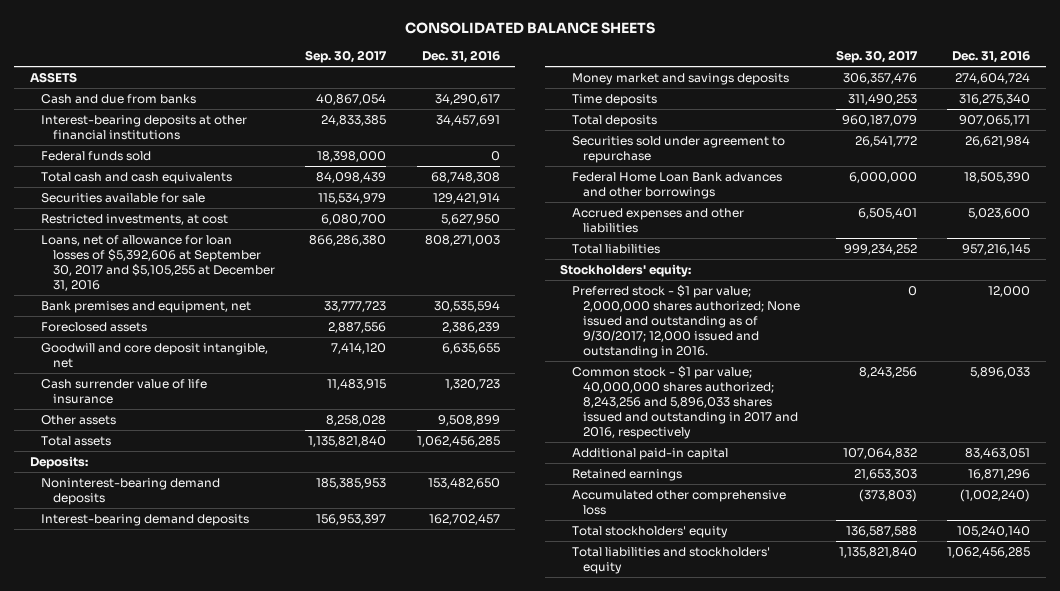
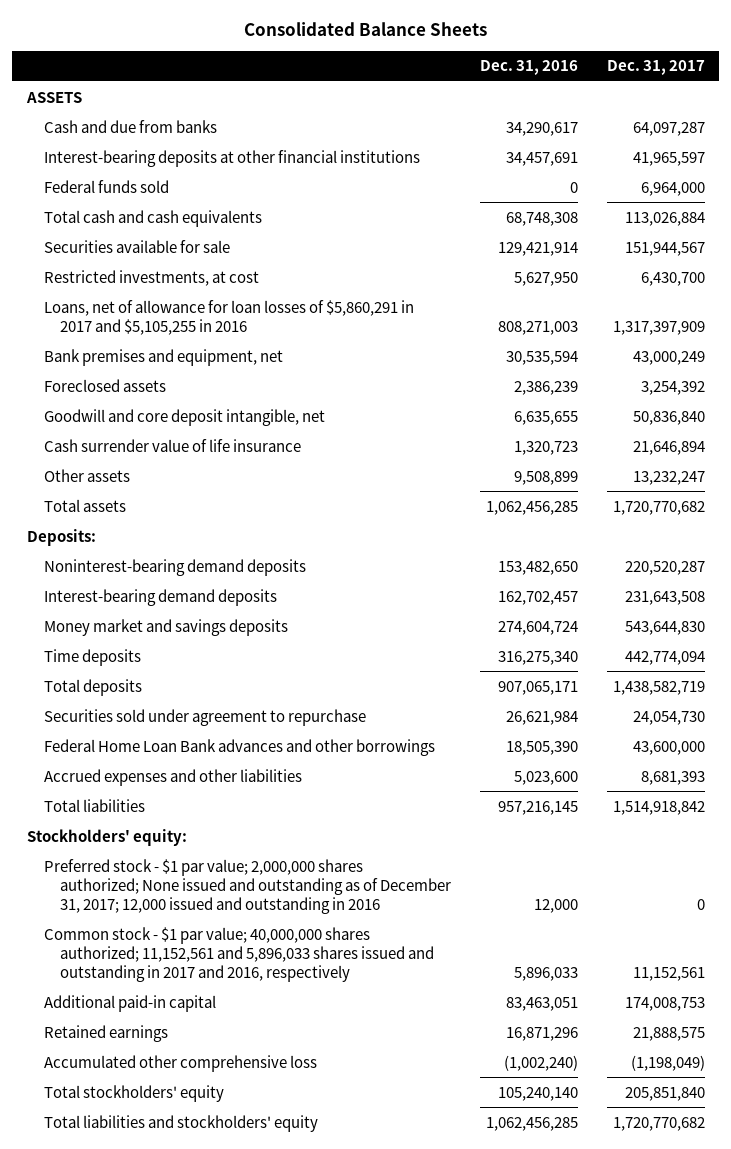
[405,22,656,35] CONSOLIDATED BALANCE SHEETS -> [243,21,487,36] Consolidated Balance Sheets
[305,50,388,64] Sep. 30, 2017 -> none
none -> [606,60,705,76] Dec. 31, 2017
[41,234,275,292] Loans, net of allowance for loan losses of $5,392,606 at September 30, 2017 and $5,105,255 at December 31, 2016 -> [43,299,414,335] Loans, net of allowance for loan losses of $5,860,291 in 2017 and $5,105,255 in 2016
[571,284,801,359] Preferred stock - $1 par value; 2,000,000 shares authorized; None issued and outstanding as of 9/30/2017; 12,000 issued and outstanding in 2016. -> [43,858,452,914] Preferred stock - $1 par value; 2,000,000 shares authorized; None issued and outstanding as of December 31, 2017; 12,000 issued and outstanding in 2016
[571,365,799,440] Common stock - $1 par value; 40,000,000 shares authorized; 8,243,256 and 5,896,033 shares issued and outstanding in 2017 and 2016, respectively -> [43,926,435,982] Common stock - $1 par value; 40,000,000 shares authorized; 11,152,561 and 5,896,033 shares issued and outstanding in 2017 and 2016, respectively

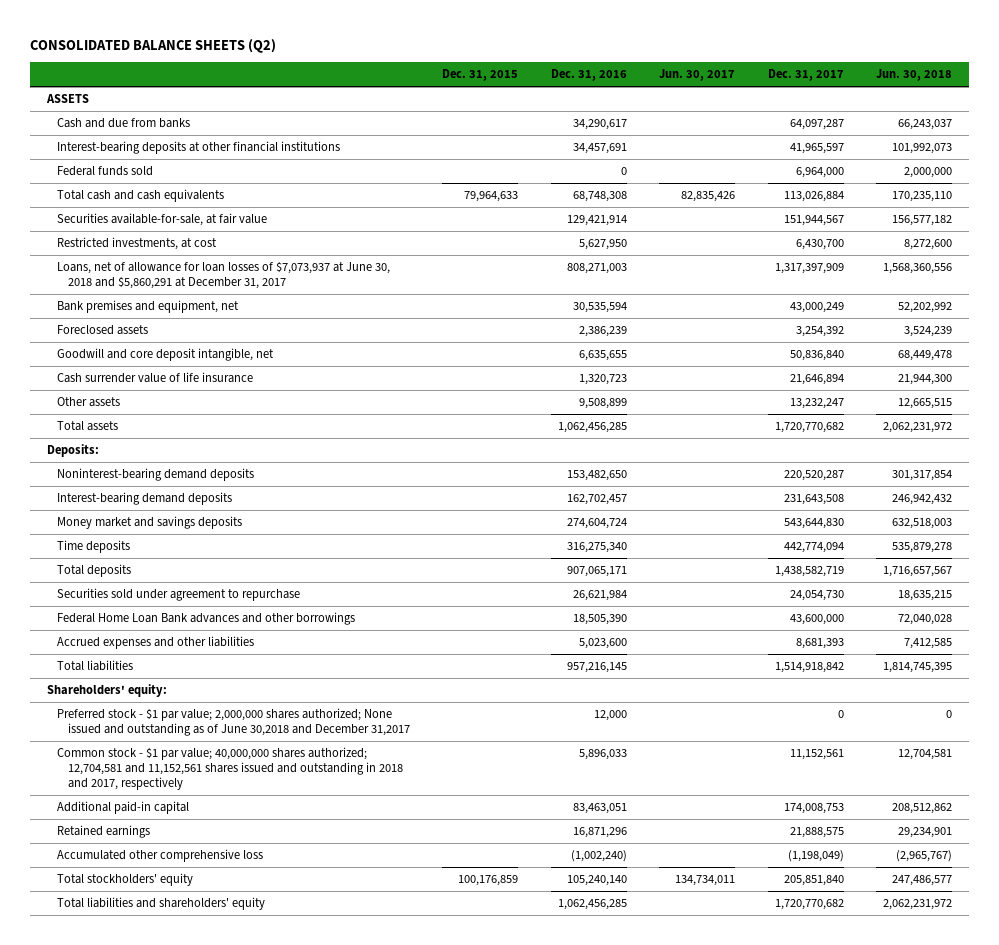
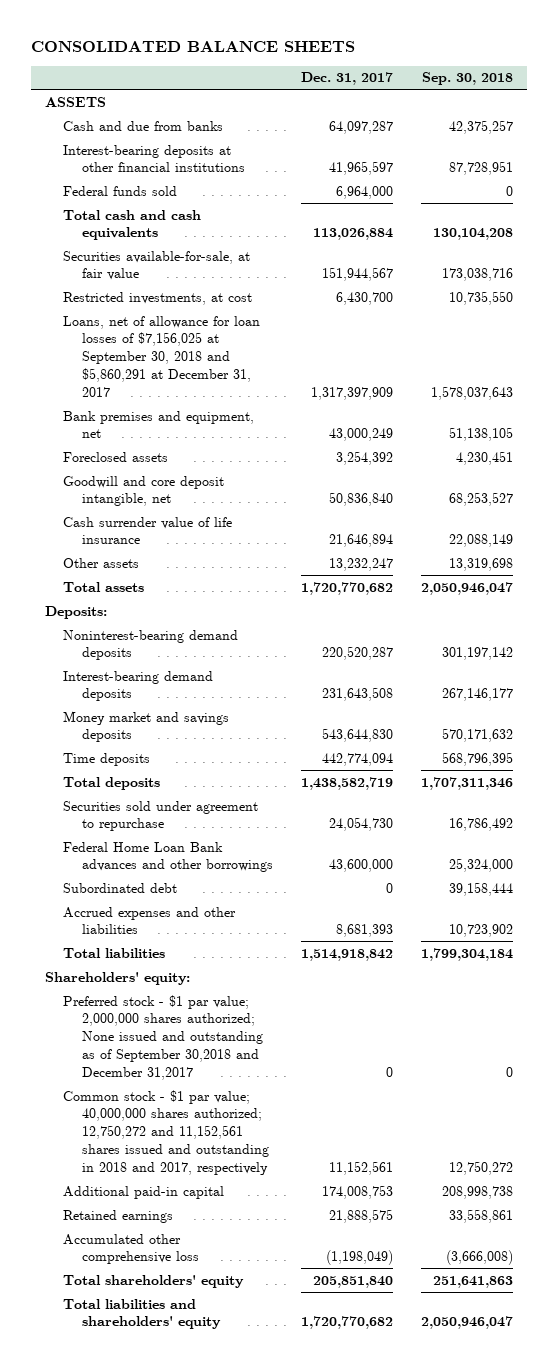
[30,38,277,53] CONSOLIDATED BALANCE SHEETS (Q2) -> [30,41,355,53] CONSOLIDATED BALANCE SHEETS
[442,69,519,82] Dec. 31, 2015 -> none
[550,69,627,82] Dec. 31, 2016 -> none
[659,69,736,82] Jun. 30, 2017 -> none
[876,69,953,82] Jun. 30, 2018 -> none
none -> [422,72,514,86] Sep. 30, 2018
[57,261,391,290] Loans, net of allowance for loan losses of $7,073,937 at June 30, 2018 and $5,860,291 at December 31, 2017 -> [63,315,261,398] Loans, net of allowance for loan losses of $7,156,025 at September 30, 2018 and $5,860,291 at December 31, 2017
none -> [63,882,178,893] Subordinated debt
[57,708,410,737] Preferred stock - $1 par value; 2,000,000 shares authorized; None issued and outstanding as of June 30,2018 and December 31,2017 -> [63,994,263,1081] Preferred stock - $1 par value; 2,000,000 shares authorized; None issued and outstanding as of September 30,2018 and December 31,2017
[57,747,403,791] Common stock - $1 par value; 40,000,000 shares authorized; 12,704,581 and 11,152,561 shares issued and outstanding in 2018 and 2017, respectively -> [63,1089,269,1176] Common stock - $1 par value; 40,000,000 shares authorized; 12,750,272 and 11,152,561 shares issued and outstanding in 2018 and 2017, respectively
[57,873,194,887] Total stockholders' equity -> [63,1274,245,1288] Total shareholders' equity

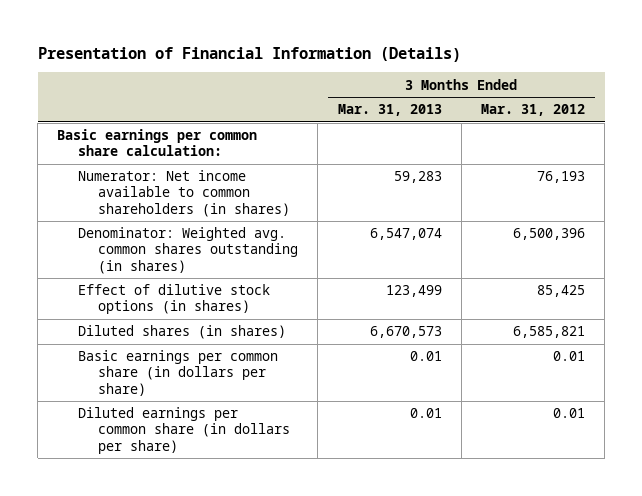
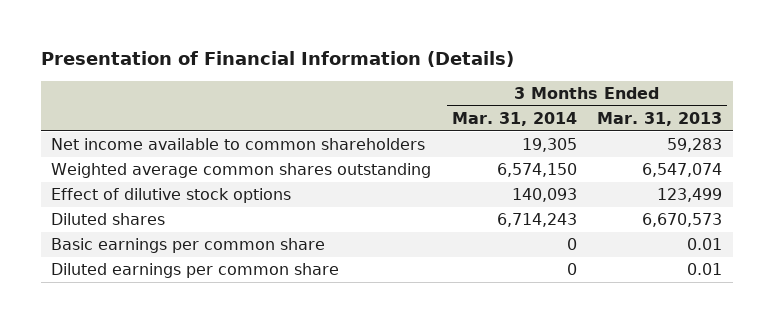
[481,104,586,117] Mar. 31, 2012 -> none
none -> [451,112,577,127] Mar. 31, 2014
[57,129,258,157] Basic earnings per common share calculation: -> none
[77,170,291,217] Numerator: Net income available to common shareholders (in shares) -> [51,138,426,151] Net income available to common shareholders
[77,227,299,274] Denominator: Weighted avg. common shares outstanding (in shares) -> [51,163,432,179] Weighted average common shares outstanding
[77,284,270,315] Effect of dilutive stock options (in shares) -> [51,188,292,204] Effect of dilutive stock options
[77,325,286,340] Diluted shares (in shares) -> [51,213,166,226] Diluted shares
[77,350,278,396] Basic earnings per common share (in dollars per share) -> [51,238,326,254] Basic earnings per common share
[77,407,291,454] Diluted earnings per common share (in dollars per share) -> [51,263,340,279] Diluted earnings per common share

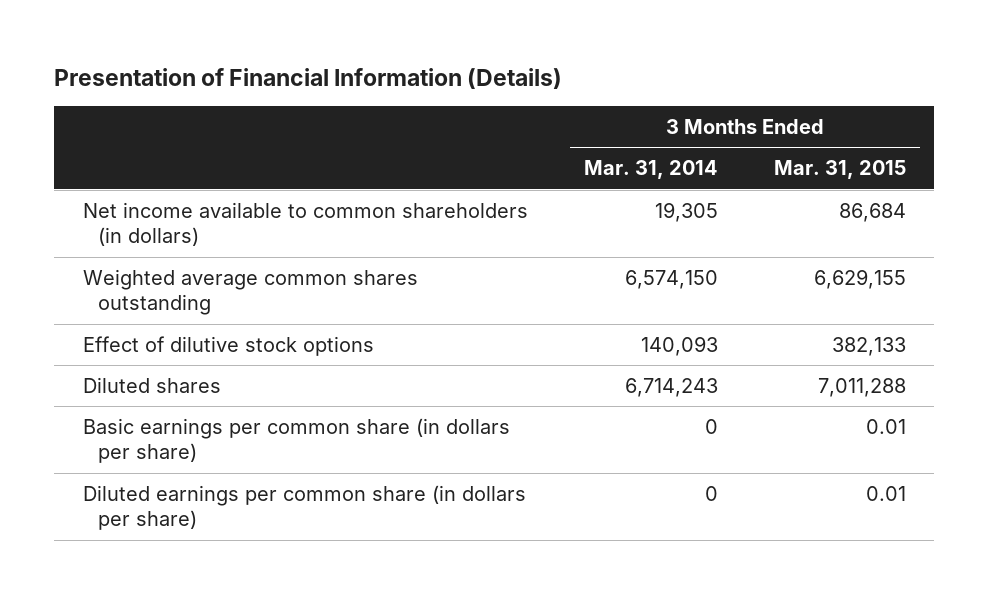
[597,112,723,127] Mar. 31, 2013 -> none
none -> [773,160,906,180] Mar. 31, 2015
[51,138,426,151] Net income available to common shareholders -> [82,202,528,247] Net income available to common shareholders (in dollars)
[51,238,326,254] Basic earnings per common share -> [82,418,510,464] Basic earnings per common share (in dollars per share)
[51,263,340,279] Diluted earnings per common share -> [82,485,526,531] Diluted earnings per common share (in dollars per share)

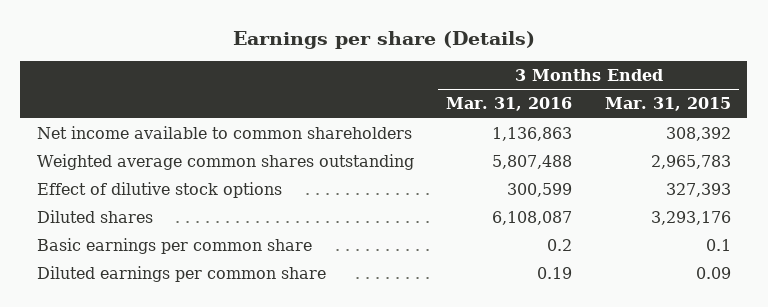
[54,67,563,89] Presentation of Financial Information (Details) -> [232,31,535,50] Earnings per share (Details)
[583,160,718,180] Mar. 31, 2014 -> none
none -> [446,97,573,112] Mar. 31, 2016
[82,202,528,247] Net income available to common shareholders (in dollars) -> [36,125,412,139] Net income available to common shareholders
[838,203,906,223] 86,684 -> [666,126,732,141] 308,392
[813,269,906,290] 6,629,155 -> [651,154,732,169] 2,965,783
[831,337,906,357] 382,133 -> [666,182,732,197] 327,393
[817,378,906,398] 7,011,288 -> [651,210,732,225] 3,293,176
[82,418,510,464] Basic earnings per common share (in dollars per share) -> [36,237,312,254] Basic earnings per common share
[865,419,906,435] 0.01 -> [706,238,732,251] 0.1
[82,485,526,531] Diluted earnings per common share (in dollars per share) -> [36,265,326,282] Diluted earnings per common share
[865,486,906,502] 0.01 -> [696,266,732,279] 0.09

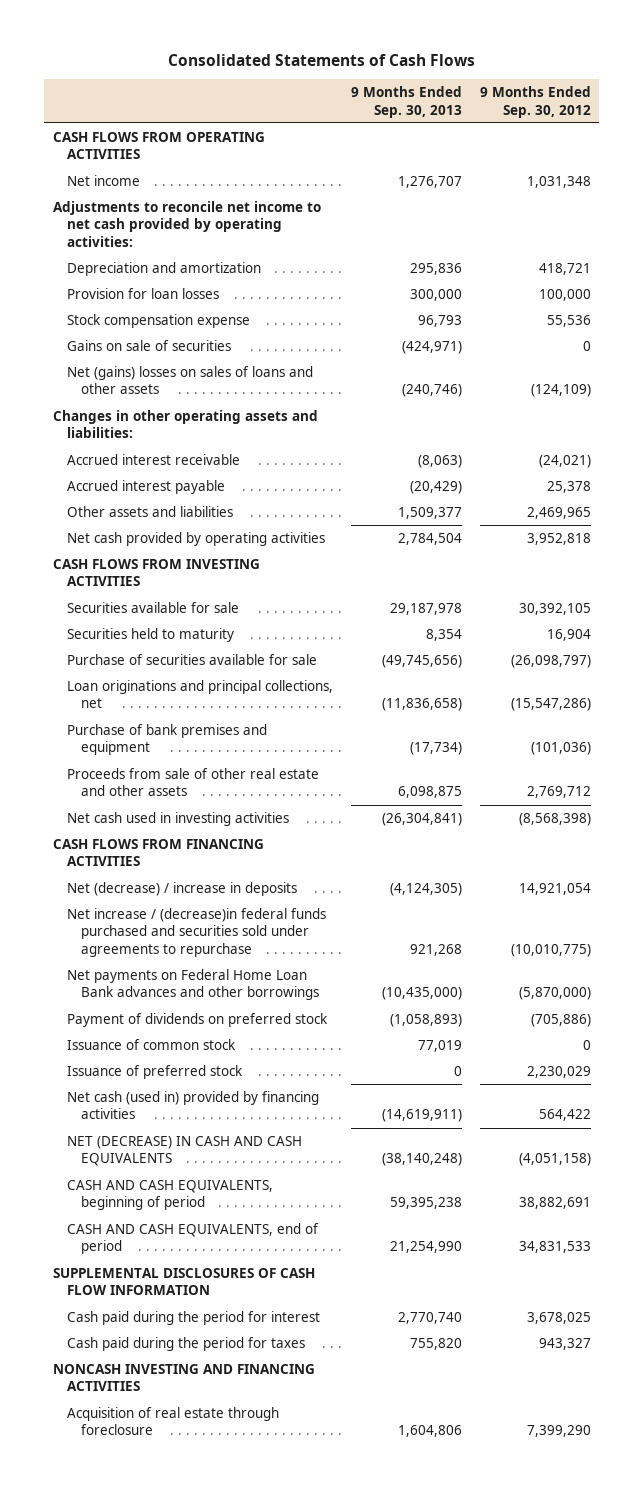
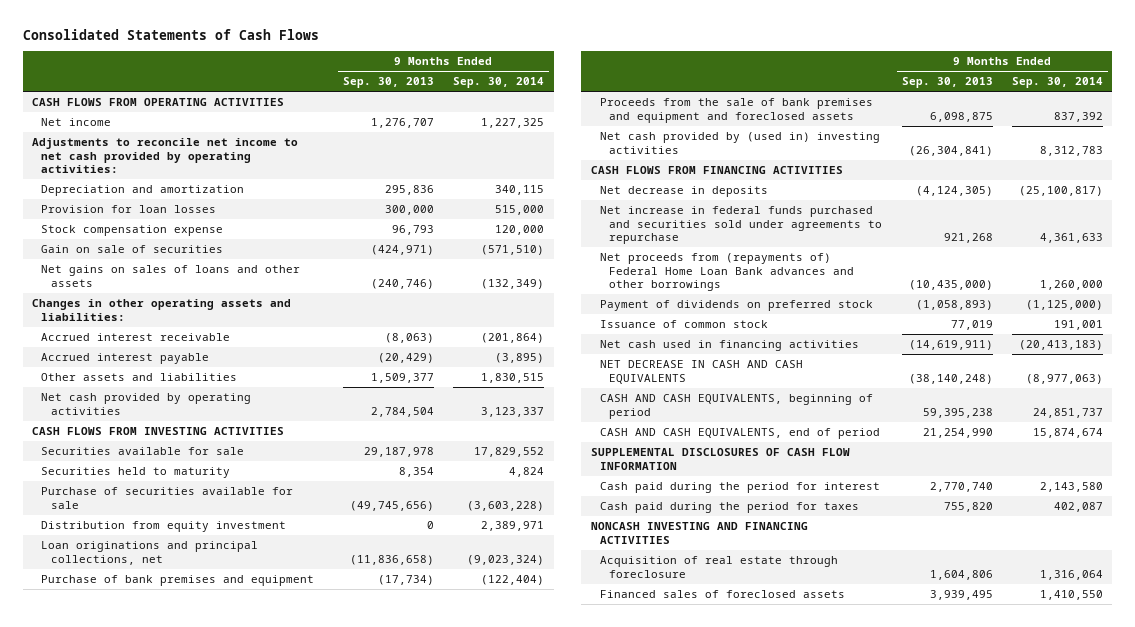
[479,86,591,118] 9 Months Ended Sep. 30, 2012 -> none
none -> [452,77,544,89] Sep. 30, 2014
[67,340,232,352] Gains on sale of securities -> [41,245,224,254] Gain on sale of securities
[67,366,314,395] Net (gains) losses on sales of loans and other assets -> [41,265,301,287] Net gains on sales of loans and other assets
none -> [41,521,287,533] Distribution from equity investment
[67,768,320,797] Proceeds from sale of other real estate and other assets -> [600,98,874,123] Proceeds from the sale of bank premises and equipment and foreclosed assets
[67,812,290,827] Net cash used in investing activities -> [600,132,881,154] Net cash provided by (used in) investing activities
[67,882,298,897] Net (decrease) / increase in deposits -> [600,186,769,198] Net decrease in deposits
[67,908,327,957] Net increase / (decrease)in federal funds purchased and securities sold under agreements to repurchase -> [600,206,883,245] Net increase in federal funds purchased and securities sold under agreements to repurchase
[67,969,319,1001] Net payments on Federal Home Loan Bank advances and other borrowings -> [600,253,855,292] Net proceeds from (repayments of) Federal Home Loan Bank advances and other borrowings
[67,1065,244,1080] Issuance of preferred stock -> none
[67,1091,320,1120] Net cash (used in) provided by financing activities -> [600,340,860,352] Net cash used in financing activities
[67,1136,303,1167] NET (DECREASE) IN CASH AND CASH EQUIVALENTS -> [600,360,804,384] NET DECREASE IN CASH AND CASH EQUIVALENTS
none -> [600,590,846,599] Financed sales of foreclosed assets

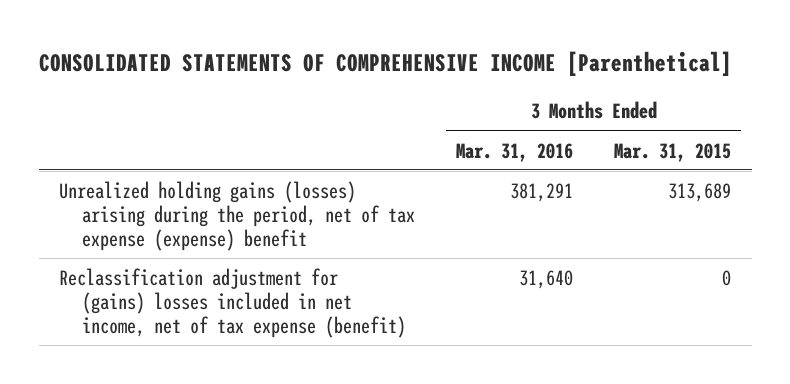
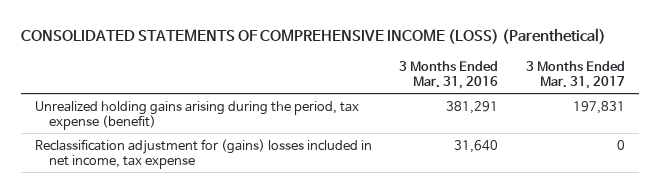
[38,50,732,77] CONSOLIDATED STATEMENTS OF COMPREHENSIVE INCOME [Parenthetical] -> [20,27,606,44] CONSOLIDATED STATEMENTS OF COMPREHENSIVE INCOME (LOSS) (Parenthetical)
[614,142,732,162] Mar. 31, 2015 -> none
none -> [525,60,625,89] 3 Months Ended Mar. 31, 2017
[59,180,415,251] Unrealized holding gains (losses) arising during the period, net of tax expense (expense) benefit -> [34,100,359,130] Unrealized holding gains arising during the period, tax expense (benefit)
[59,267,406,338] Reclassification adjustment for (gains) losses included in net income, net of tax expense (benefit) -> [34,138,372,169] Reclassification adjustment for (gains) losses included in net income, tax expense

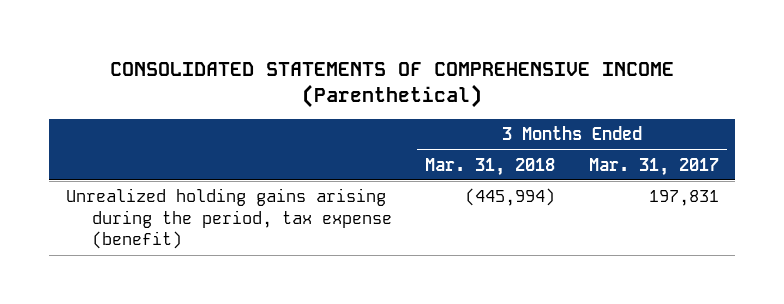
[20,27,606,44] CONSOLIDATED STATEMENTS OF COMPREHENSIVE INCOME (LOSS) (Parenthetical) -> [110,61,675,109] CONSOLIDATED STATEMENTS OF COMPREHENSIVE INCOME (Parenthetical)
[399,60,499,89] 3 Months Ended Mar. 31, 2016 -> none
none -> [425,157,556,176] Mar. 31, 2018
[34,138,372,169] Reclassification adjustment for (gains) losses included in net income, tax expense -> none

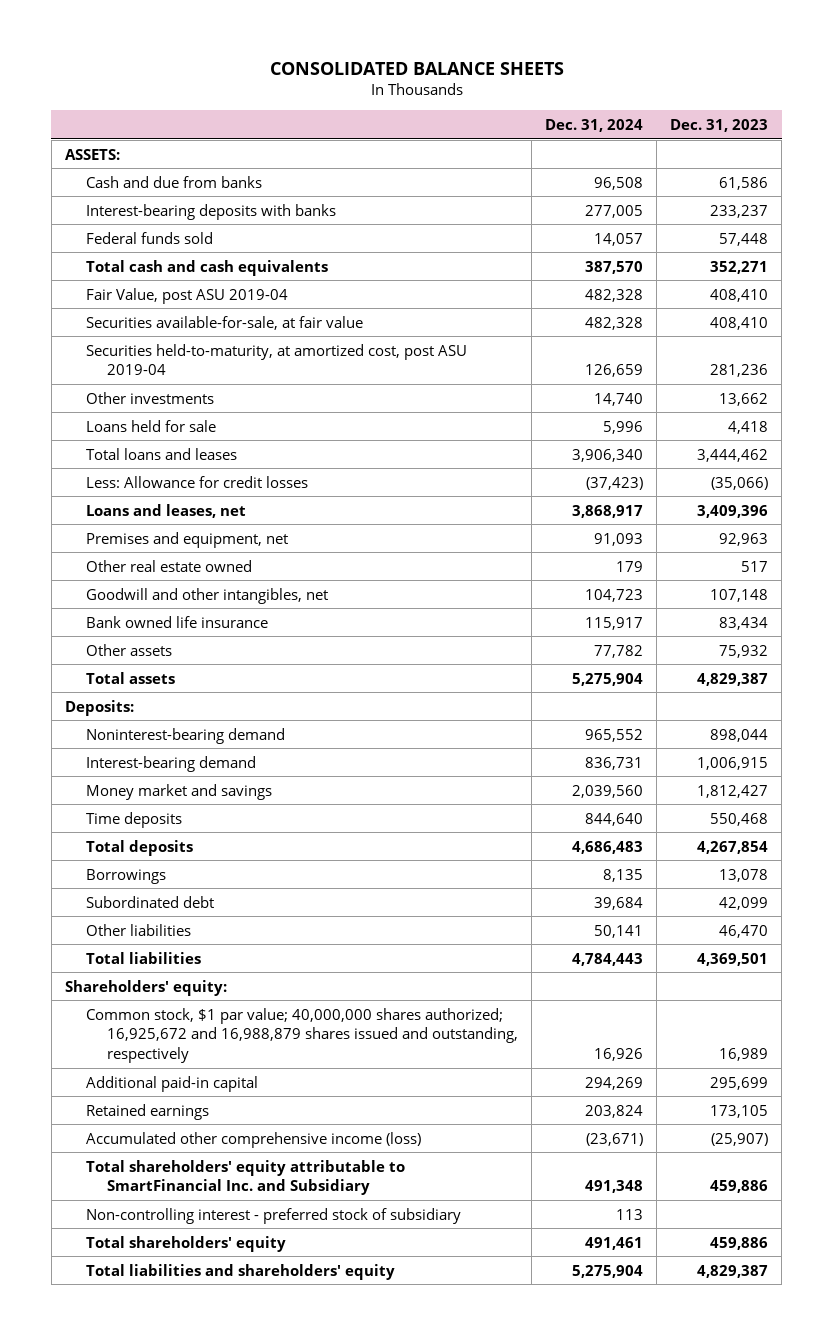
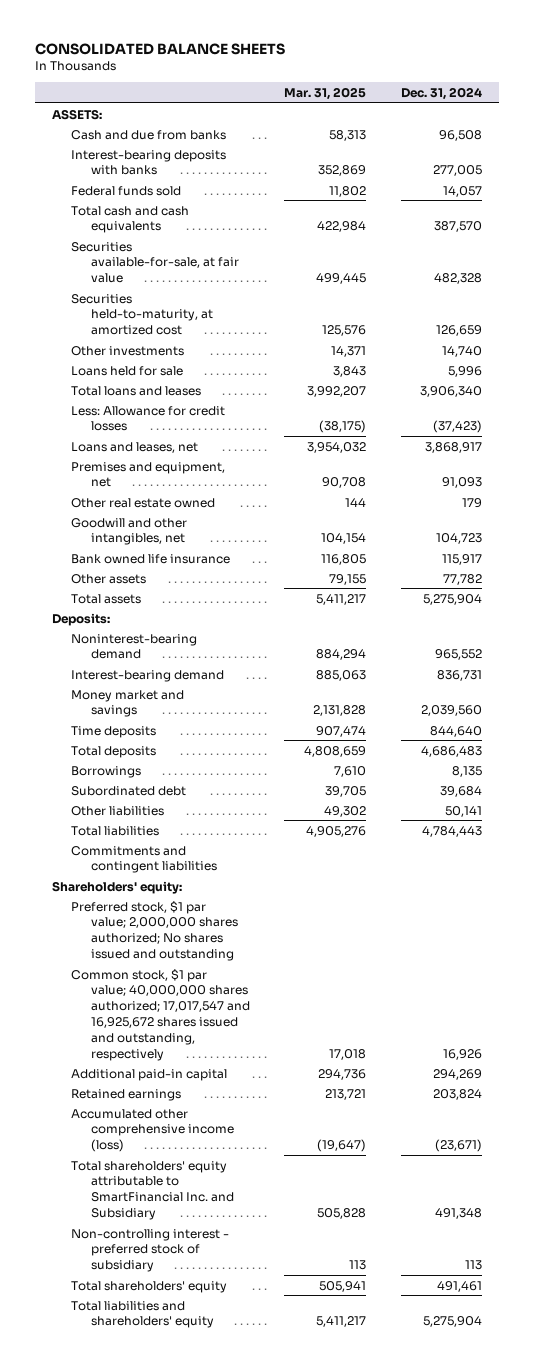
[670,119,769,133] Dec. 31, 2023 -> none
none -> [284,86,367,100] Mar. 31, 2025
[86,287,289,304] Fair Value, post ASU 2019-04 -> none
[86,343,468,376] Securities held-to-maturity, at amortized cost, post ASU 2019-04 -> [71,293,213,336] Securities held-to-maturity, at amortized cost
none -> [71,845,217,874] Commitments and contingent liabilities
none -> [71,900,238,962] Preferred stock, $1 par value; 2,000,000 shares authorized; No shares issued and outstanding
[86,1007,519,1063] Common stock, $1 par value; 40,000,000 shares authorized; 16,925,672 and 16,988,879 shares issued and outstanding, respectively -> [71,968,250,1061] Common stock, $1 par value; 40,000,000 shares authorized; 17,017,547 and 16,925,672 shares issued and outstanding, respectively

